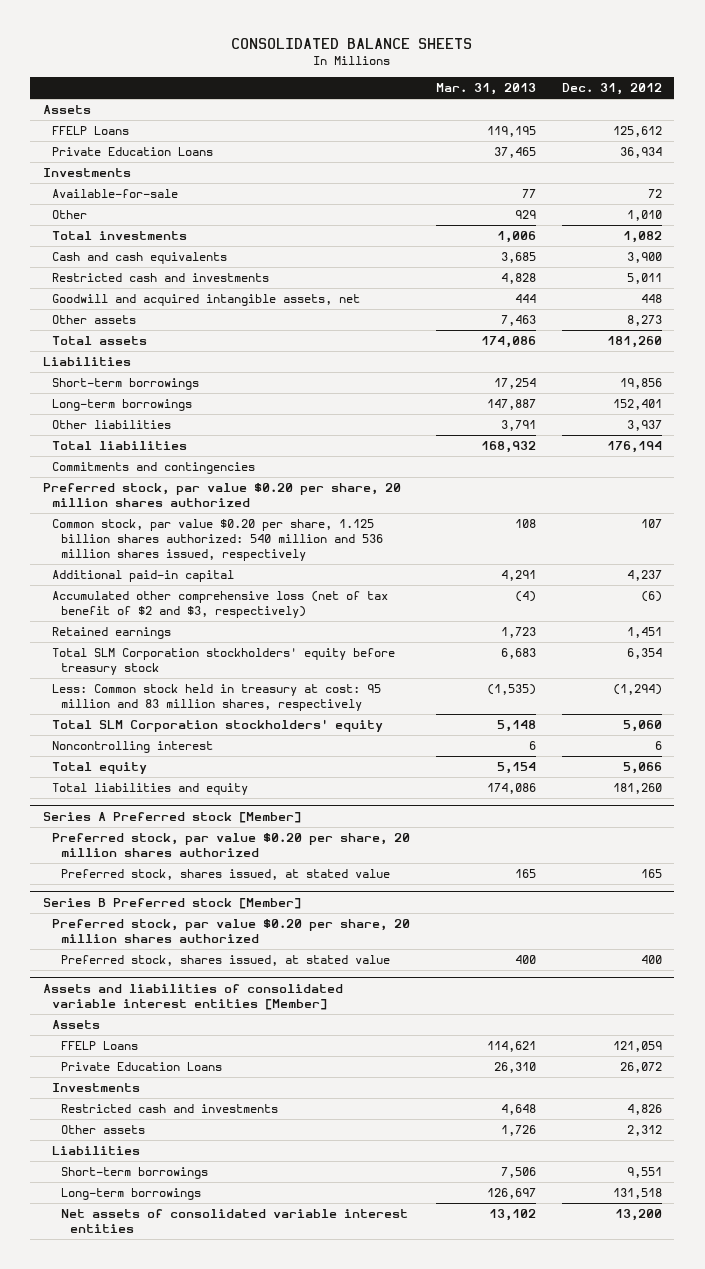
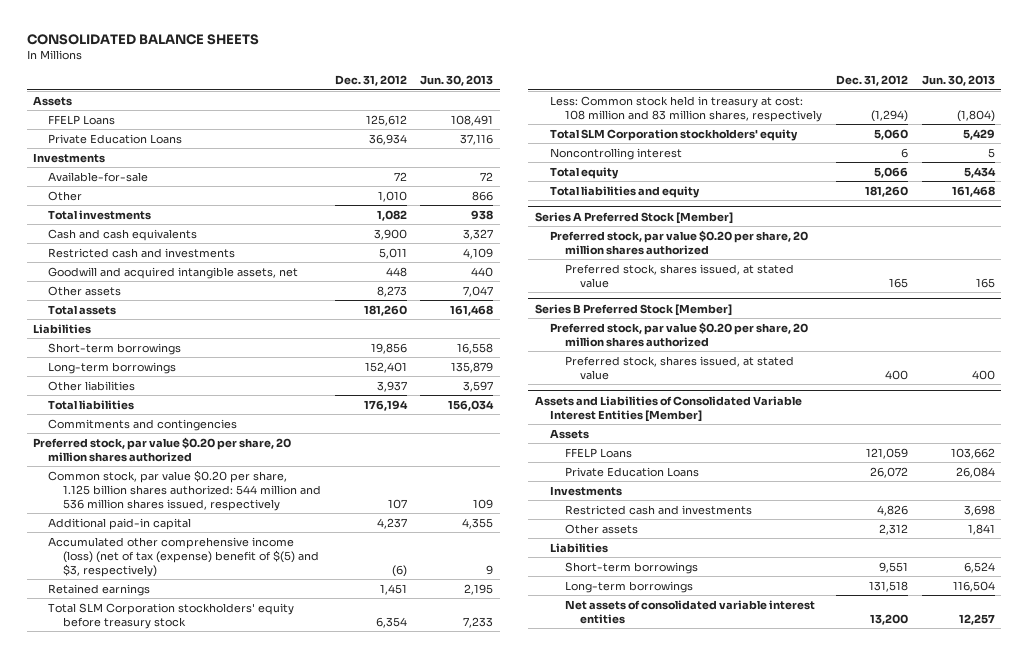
[435,83,536,96] Mar. 31, 2013 -> none
none -> [420,75,494,87] Jun. 30, 2013
[51,519,383,561] Common stock, par value $0.20 per share, 1.125 billion shares authorized: 540 million and 536 million shares issued, respectively -> [48,469,322,511] Common stock, par value $0.20 per share, 1.125 billion shares authorized: 544 million and 536 million shares issued, respectively
[51,591,388,619] Accumulated other comprehensive loss (net of tax benefit of $2 and $3, respectively) -> [48,536,320,577] Accumulated other comprehensive income (loss) (net of tax (expense) benefit of $(5) and $3, respectively)
[51,684,381,712] Less: Common stock held in treasury at cost: 95 million and 83 million shares, respectively -> [549,95,822,122] Less: Common stock held in treasury at cost: 108 million and 83 million shares, respectively
[43,811,302,823] Series A Preferred stock [Member] -> [534,211,733,224] Series A Preferred Stock [Member]
[43,897,302,909] Series B Preferred stock [Member] -> [534,303,732,316] Series B Preferred Stock [Member]
[43,983,344,1010] Assets and liabilities of consolidated variable interest entities [Member] -> [534,395,802,422] Assets and Liabilities of Consolidated Variable Interest Entities [Member]

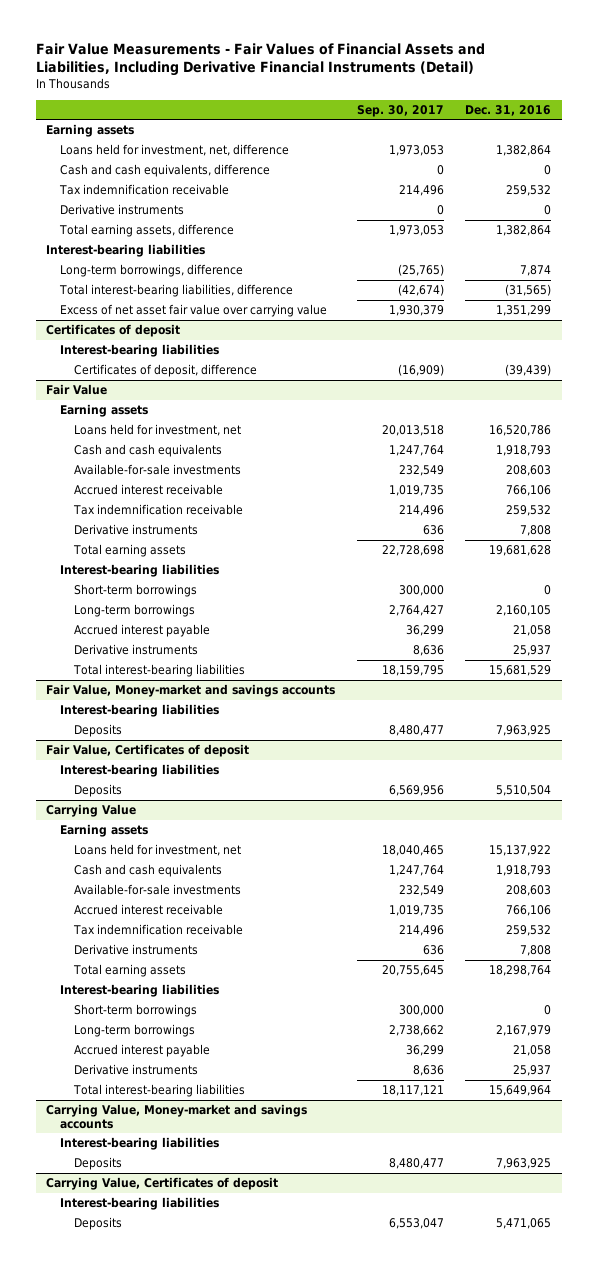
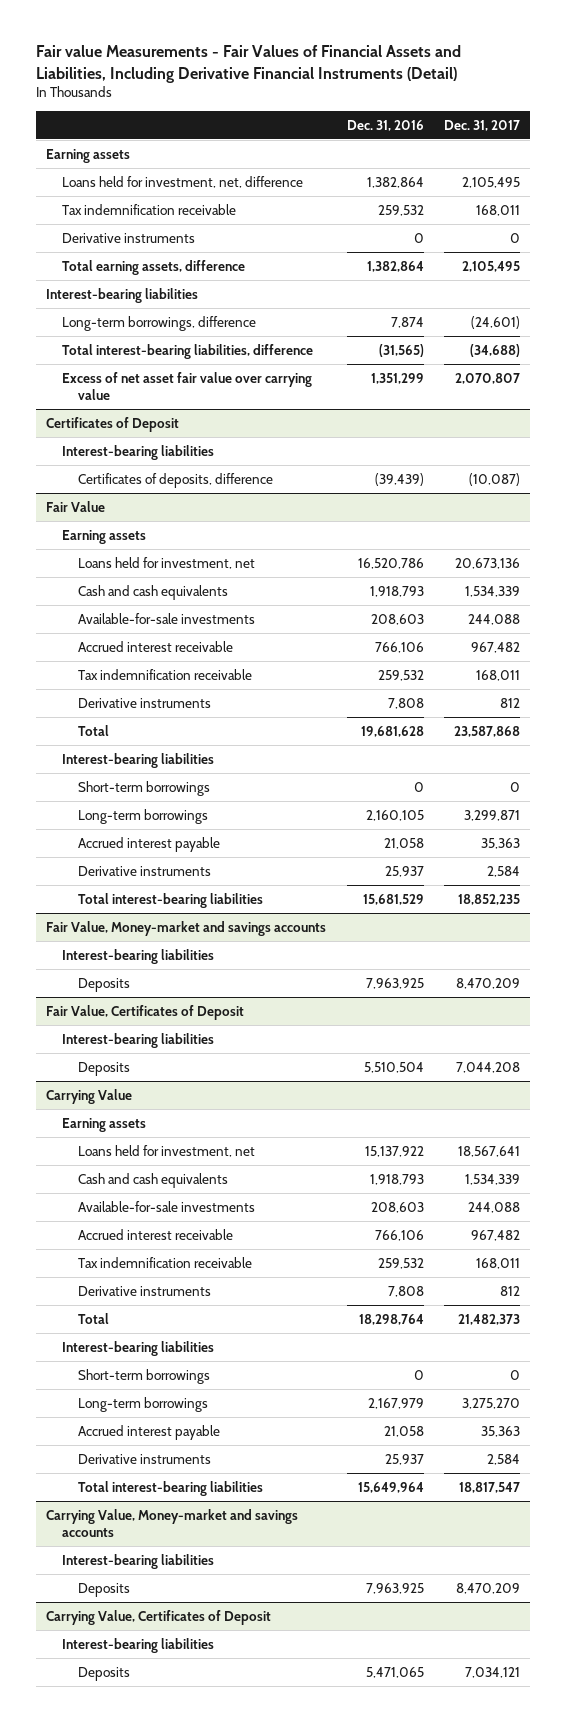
[35,42,485,77] Fair Value Measurements - Fair Values of Financial Assets and Liabilities, Including Derivative Financial Instruments (Detail) -> [36,45,462,83] Fair value Measurements - Fair Values of Financial Assets and Liabilities, Including Derivative Financial Instruments (Detail)
[356,104,444,117] Sep. 30, 2017 -> none
none -> [444,119,521,131] Dec. 31, 2017
[59,164,270,178] Cash and cash equivalents, difference -> none
[46,324,181,338] Certificates of deposit -> [46,416,180,432] Certificates of Deposit
[73,364,257,378] Certificates of deposit, difference -> [78,472,274,488] Certificates of deposits, difference
[72,544,186,558] Total earning assets -> [78,724,110,736] Total
[46,744,250,758] Fair Value, Certificates of deposit -> [46,1004,245,1020] Fair Value, Certificates of Deposit
[72,964,186,978] Total earning assets -> [78,1312,110,1324] Total
[46,1177,279,1191] Carrying Value, Certificates of deposit -> [46,1609,272,1625] Carrying Value, Certificates of Deposit

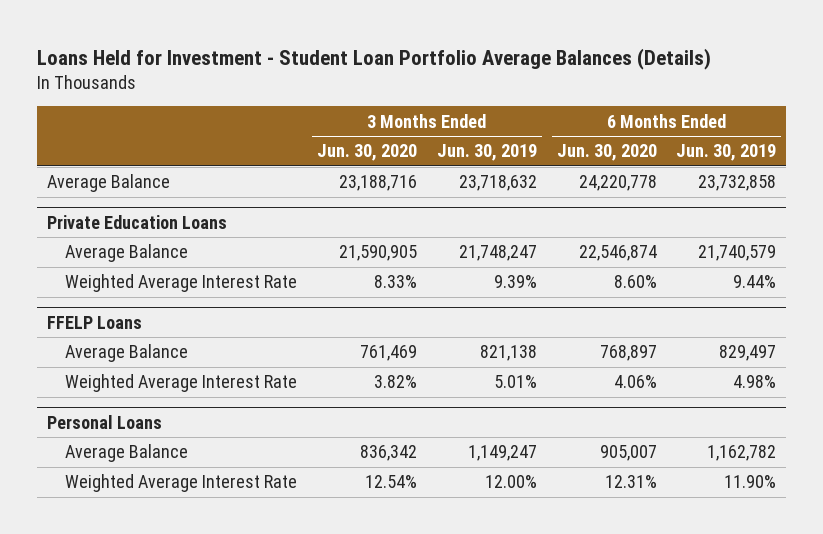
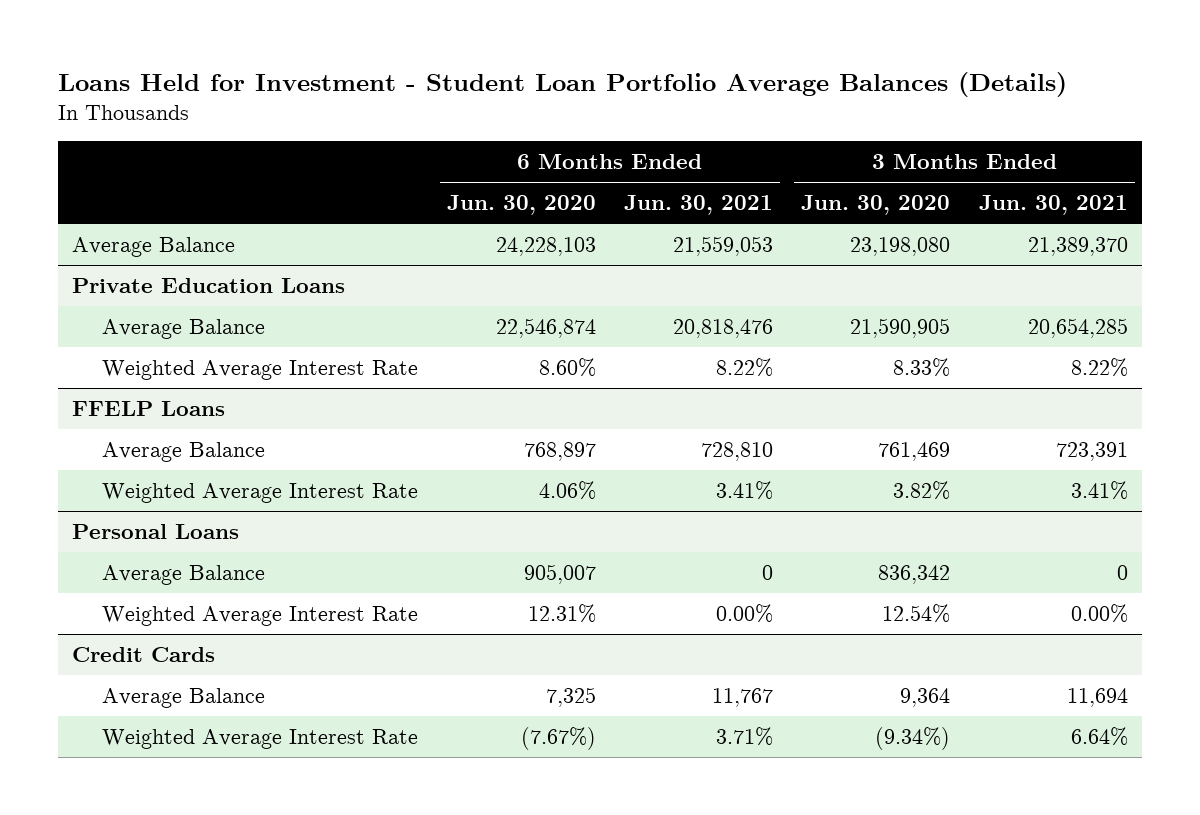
[436,144,537,162] Jun. 30, 2019 -> none
[676,144,777,162] Jun. 30, 2019 -> none
none -> [623,195,773,216] Jun. 30, 2021
none -> [978,195,1128,216] Jun. 30, 2021
[338,175,417,192] 23,188,716 -> [850,236,951,256] 23,198,080
[578,175,657,192] 24,220,778 -> [495,236,596,256] 24,228,103
none -> [71,646,215,662] Credit Cards
none -> [102,687,266,708] Average Balance
none -> [102,728,419,749] Weighted Average Interest Rate

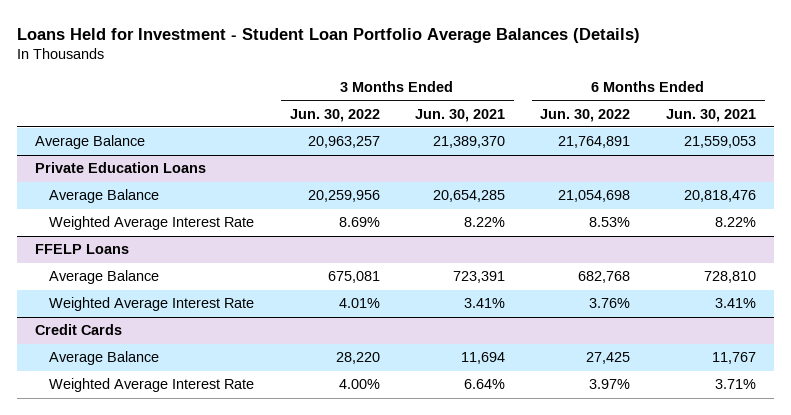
[446,195,596,216] Jun. 30, 2020 -> none
[801,195,951,216] Jun. 30, 2020 -> none
none -> [289,108,380,122] Jun. 30, 2022
none -> [540,108,631,122] Jun. 30, 2022
[71,523,239,539] Personal Loans -> none
[102,564,266,585] Average Balance -> none
[102,605,419,626] Weighted Average Interest Rate -> none

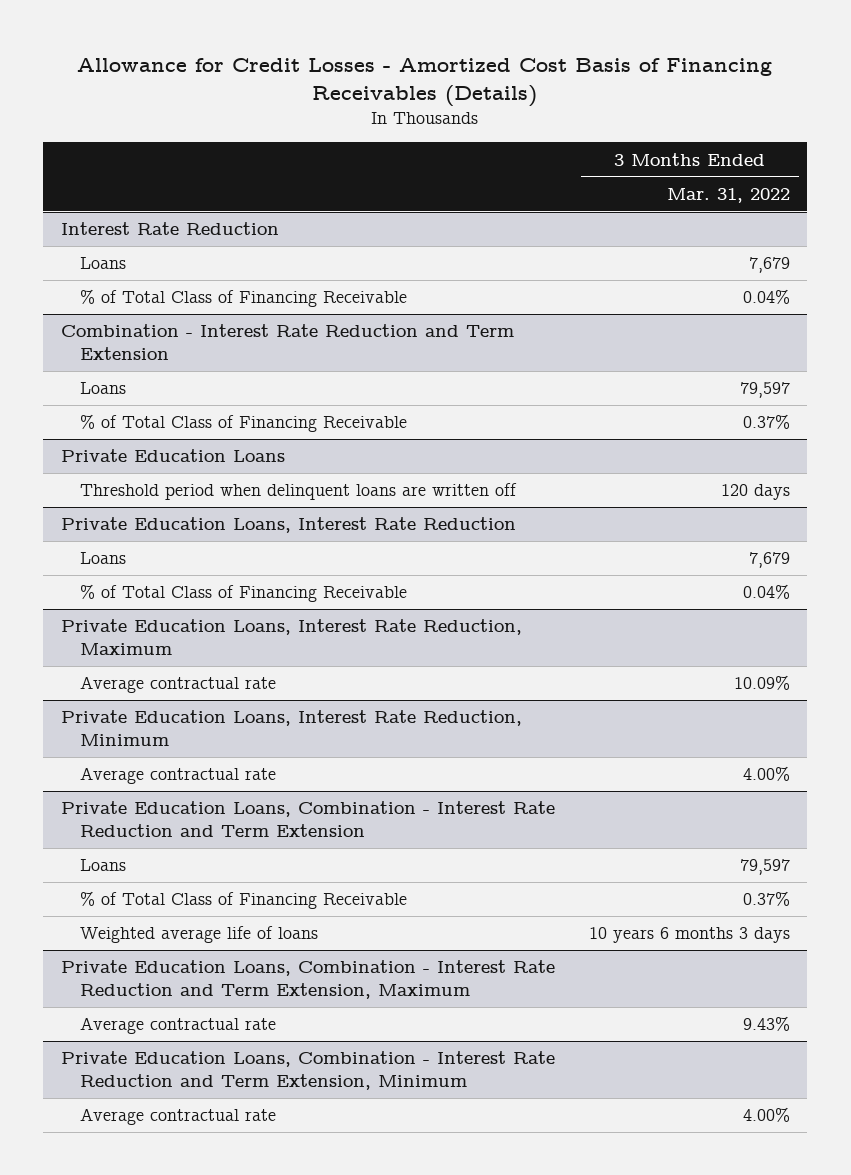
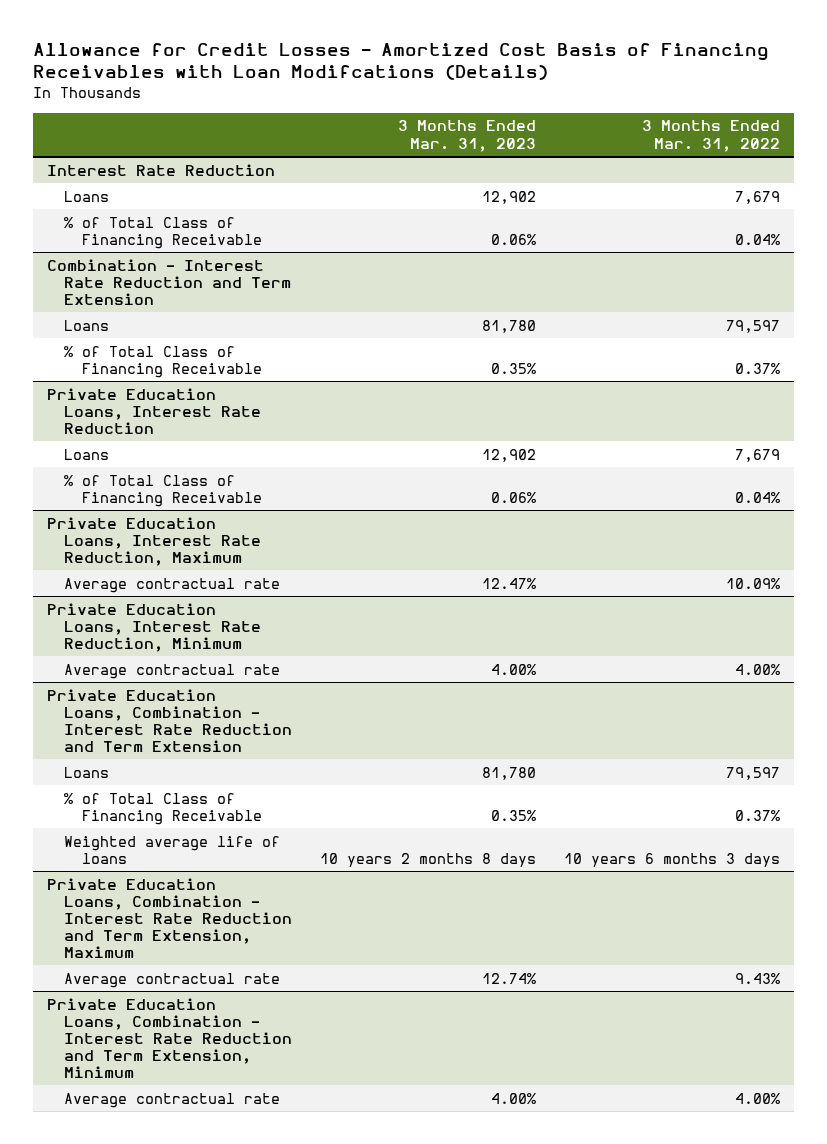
[77,57,773,107] Allowance for Credit Losses - Amortized Cost Basis of Financing Receivables (Details) -> [32,42,769,81] Allowance for Credit Losses - Amortized Cost Basis of Financing Receivables with Loan Modifcations (Details)
none -> [398,120,537,152] 3 Months Ended Mar. 31, 2023
[60,449,285,463] Private Education Loans -> none
[80,483,518,501] Threshold period when delinquent loans are written off -> none

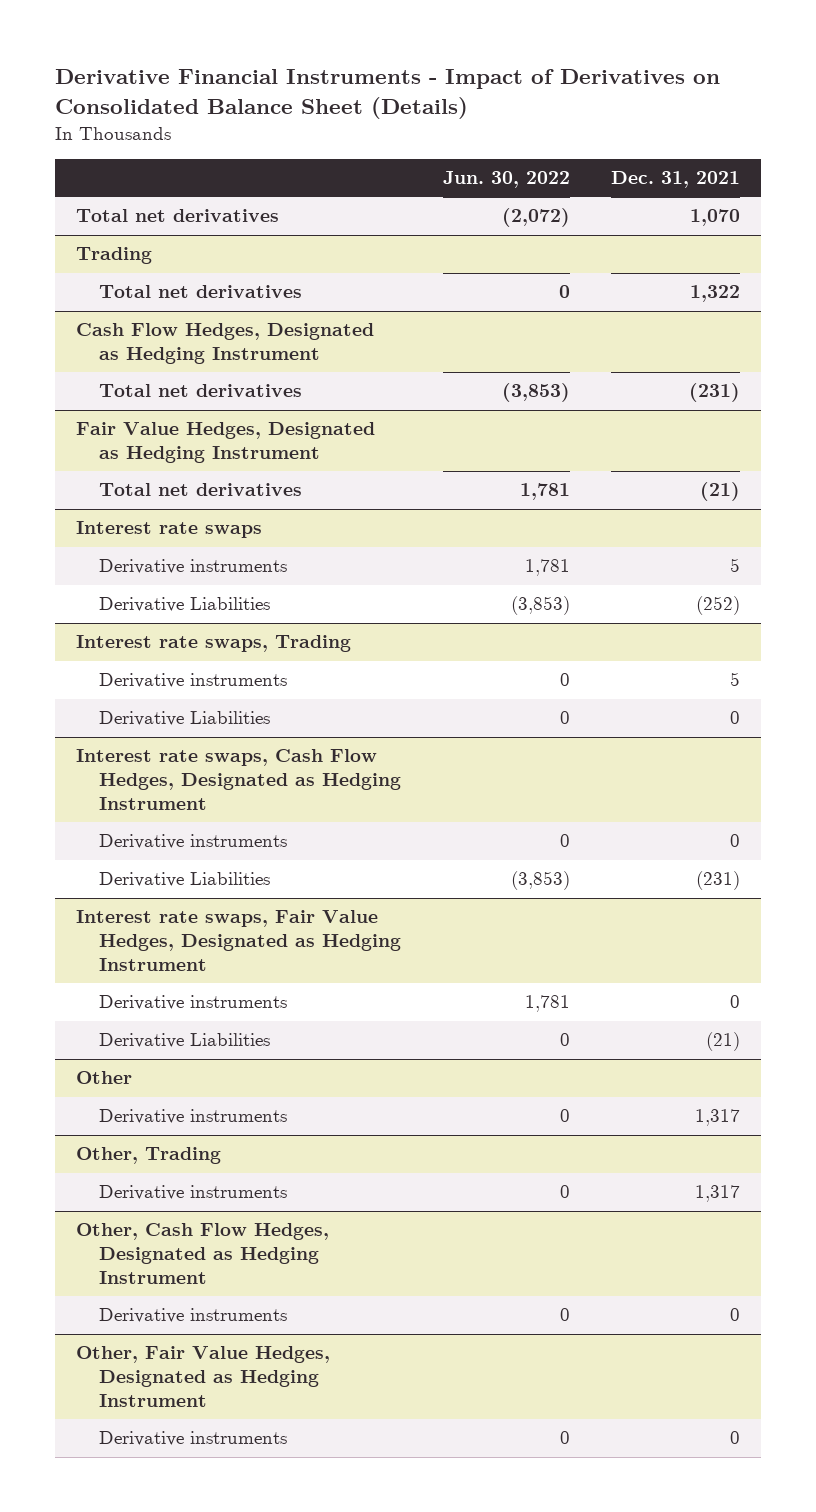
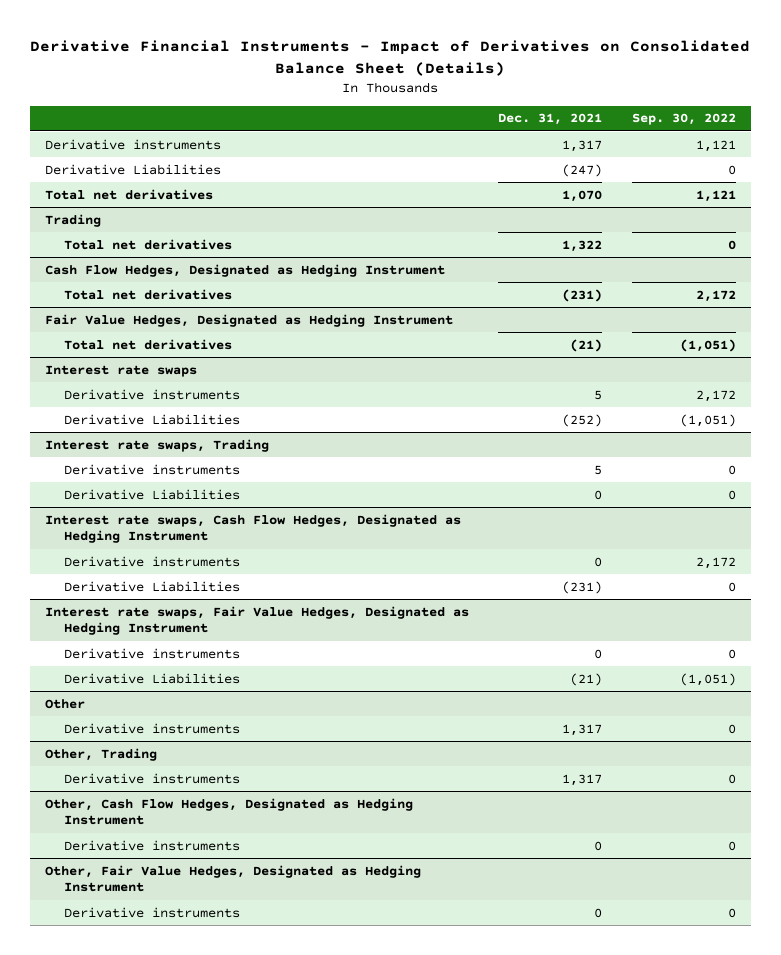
[442,170,570,188] Jun. 30, 2022 -> none
none -> [632,113,737,126] Sep. 30, 2022
none -> [44,138,221,150] Derivative instruments
none -> [44,163,221,175] Derivative Liabilities

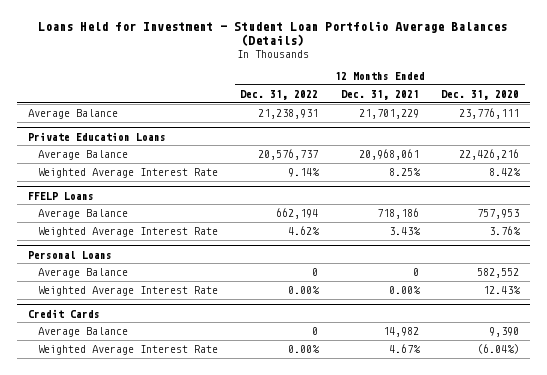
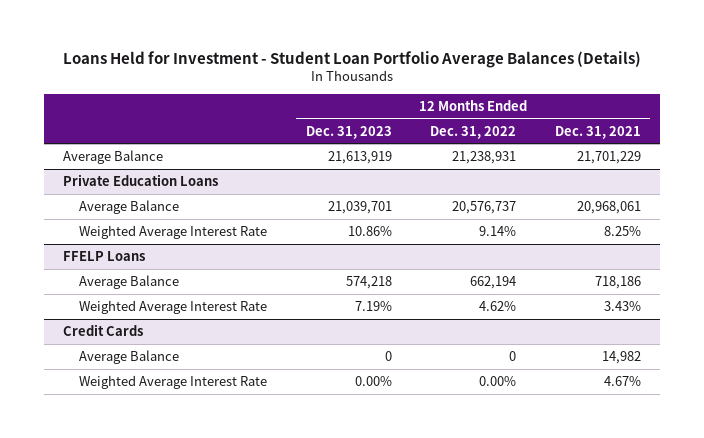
[440,89,519,100] Dec. 31, 2020 -> none
none -> [305,125,392,139] Dec. 31, 2023
[27,250,112,259] Personal Loans -> none
[38,268,129,279] Average Balance -> none
[38,286,219,297] Weighted Average Interest Rate -> none

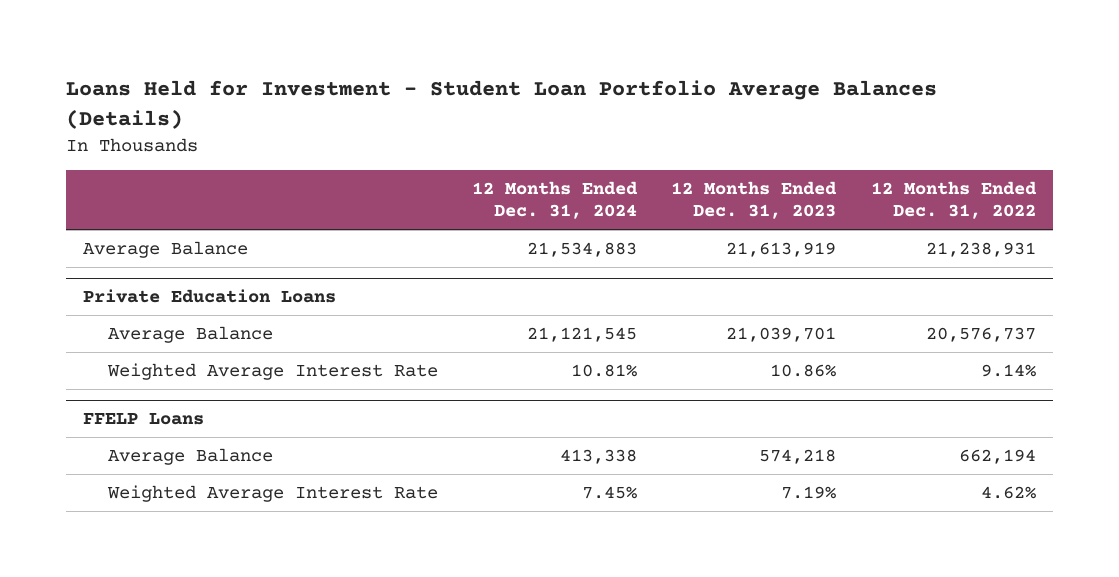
[554,125,641,139] Dec. 31, 2021 -> none
none -> [471,180,638,219] 12 Months Ended Dec. 31, 2024
[63,323,144,336] Credit Cards -> none
[79,349,180,364] Average Balance -> none
[79,374,268,389] Weighted Average Interest Rate -> none

